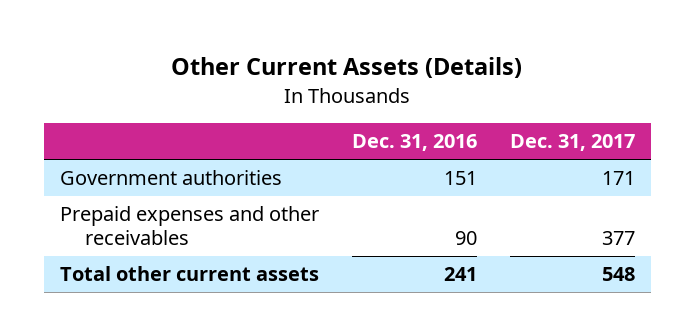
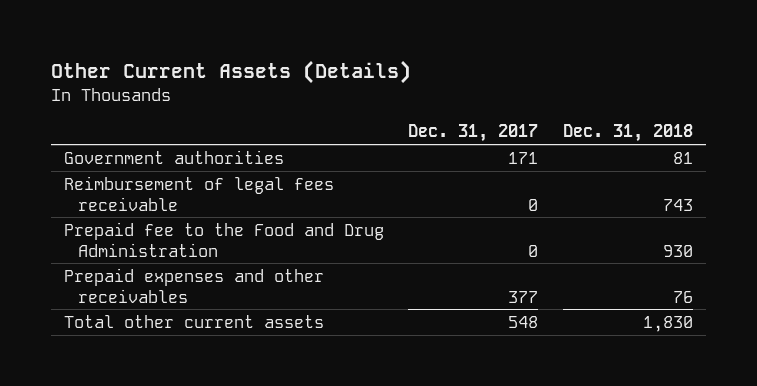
[351,134,477,152] Dec. 31, 2016 -> none
none -> [563,124,694,143] Dec. 31, 2018
none -> [63,175,334,211] Reimbursement of legal fees receivable
none -> [63,221,384,257] Prepaid fee to the Food and Drug Administration

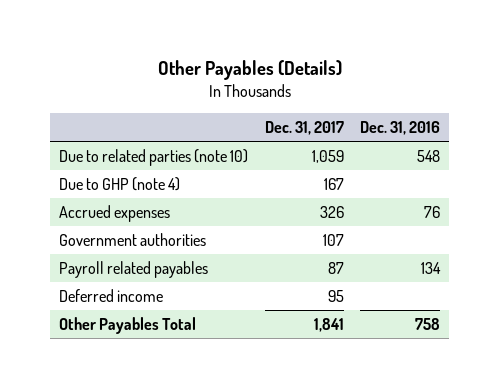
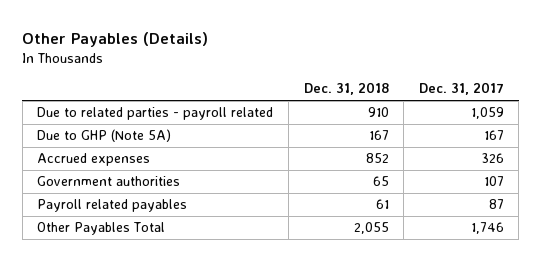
[360,121,441,136] Dec. 31, 2016 -> none
none -> [303,82,389,96] Dec. 31, 2018
[58,148,248,166] Due to related parties (note 10) -> [37,107,274,121] Due to related parties - payroll related
[58,176,180,191] Due to GHP (note 4) -> [37,129,172,143] Due to GHP (Note 5A)
[58,288,163,302] Deferred income -> none
[313,317,344,332] 1,841 -> [470,222,504,235] 1,746

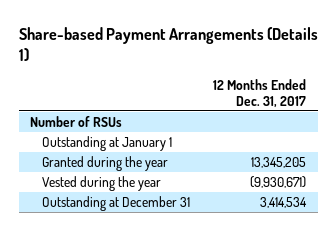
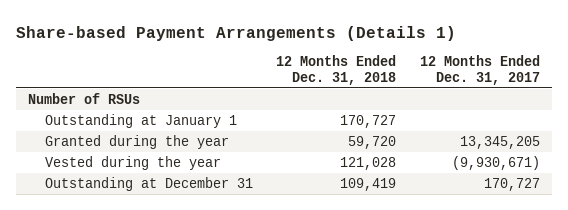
none -> [276,55,397,86] 12 Months Ended Dec. 31, 2018
[260,197,308,209] 3,414,534 -> [483,177,540,191] 170,727

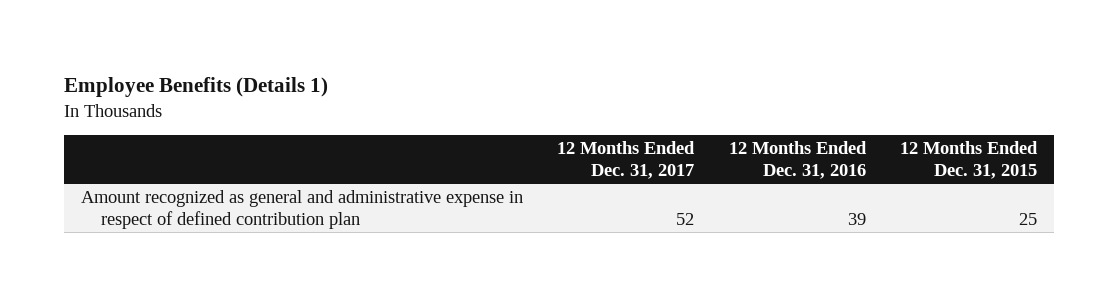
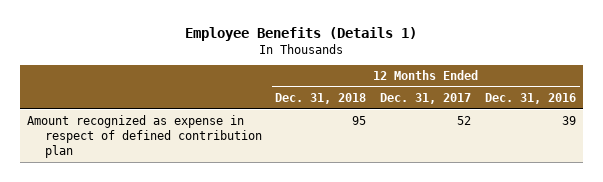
[900,141,1039,180] 12 Months Ended Dec. 31, 2015 -> none
none -> [275,93,367,105] Dec. 31, 2018
[81,190,524,229] Amount recognized as general and administrative expense in respect of defined contribution plan -> [26,115,262,159] Amount recognized as expense in respect of defined contribution plan

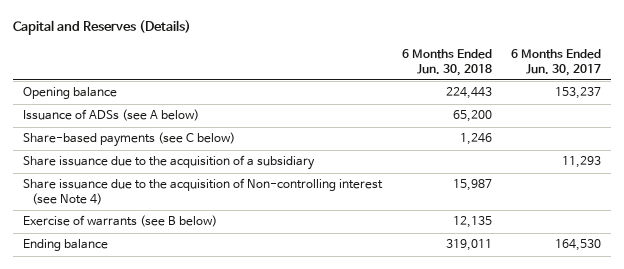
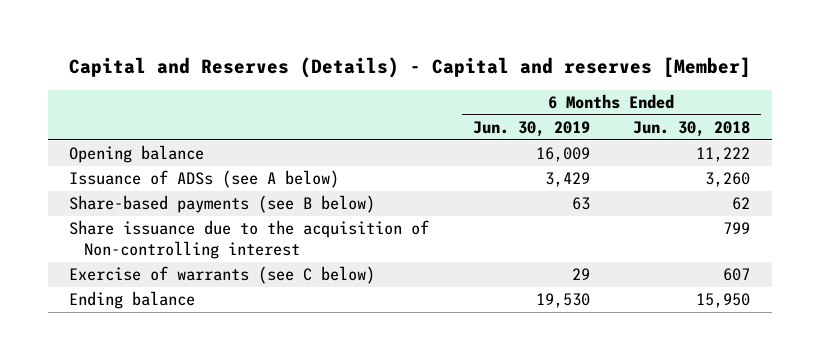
[13,20,192,36] Capital and Reserves (Details) -> [68,57,751,79] Capital and Reserves (Details) - Capital and reserves [Member]
[510,49,601,76] 6 Months Ended Jun. 30, 2017 -> none
none -> [472,121,590,138] Jun. 30, 2019
[23,155,316,171] Share issuance due to the acquisition of a subsidiary -> none
[445,87,492,100] 224,443 -> [695,147,750,163] 11,222
[452,110,492,123] 65,200 -> [704,172,750,188] 3,260
[23,132,236,148] Share-based payments (see C below) -> [69,195,376,214] Share-based payments (see B below)
[459,133,492,146] 1,246 -> [731,197,750,211] 62
[23,178,384,205] Share issuance due to the acquisition of Non-controlling interest (see Note 4) -> [69,220,430,260] Share issuance due to the acquisition of Non-controlling interest
[452,179,492,192] 15,987 -> [722,222,750,235] 799
[23,215,218,228] Exercise of warrants (see B below) -> [69,266,376,285] Exercise of warrants (see C below)
[452,216,492,229] 12,135 -> [722,268,750,282] 607
[445,239,492,252] 319,011 -> [695,293,750,309] 15,950

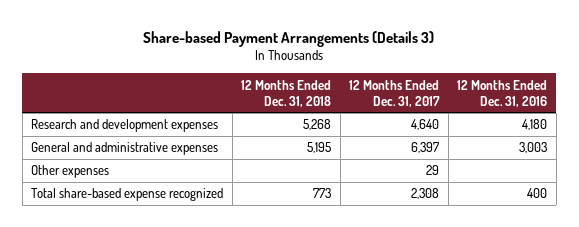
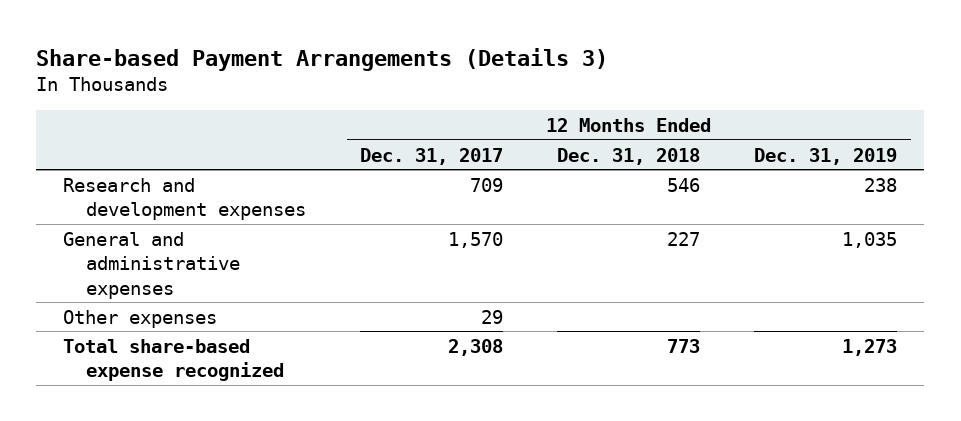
[457,79,548,107] 12 Months Ended Dec. 31, 2016 -> none
none -> [754,147,898,165] Dec. 31, 2019
[303,119,332,131] 5,268 -> [667,177,701,192] 546
[411,119,440,131] 4,640 -> [470,177,504,192] 709
[307,142,332,154] 5,195 -> [667,231,701,246] 227
[411,142,440,154] 6,397 -> [448,231,504,248] 1,570

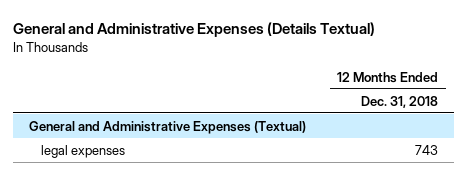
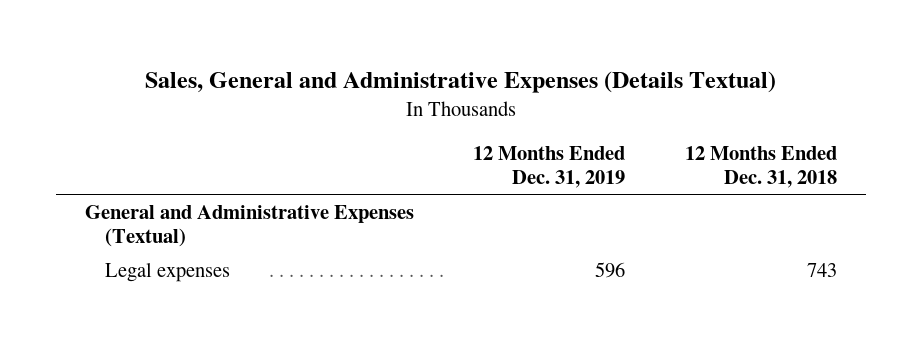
[13,21,376,37] General and Administrative Expenses (Details Textual) -> [144,70,776,93] Sales, General and Administrative Expenses (Details Textual)
none -> [473,145,626,189] 12 Months Ended Dec. 31, 2019
[41,144,126,158] legal expenses -> [105,262,231,282] Legal expenses

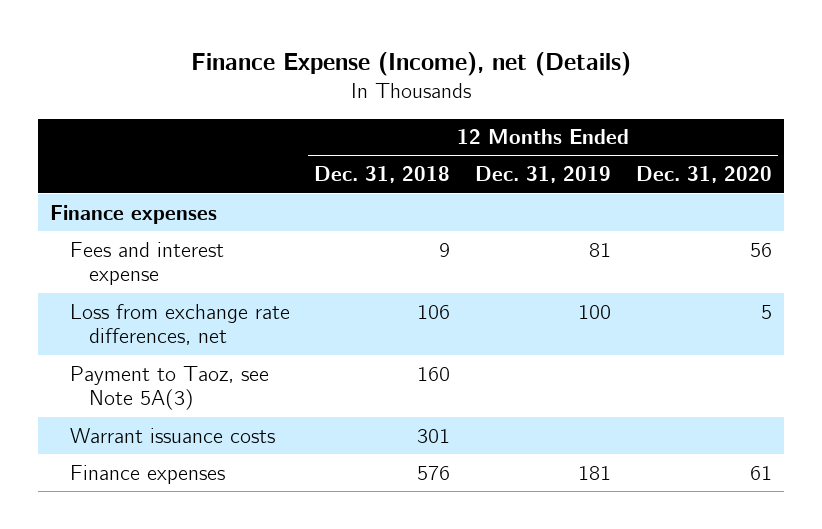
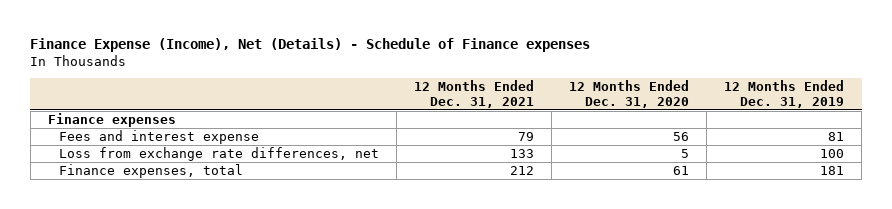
[190,51,631,76] Finance Expense (Income), net (Details) -> [30,38,591,53] Finance Expense (Income), Net (Details) - Schedule of Finance expenses
[314,166,451,184] Dec. 31, 2018 -> none
none -> [414,80,535,108] 12 Months Ended Dec. 31, 2021
[69,365,269,411] Payment to Taoz, see Note 5A(3) -> none
[69,427,275,443] Warrant issuance costs -> none
[69,464,225,484] Finance expenses -> [59,164,244,179] Finance expenses, total

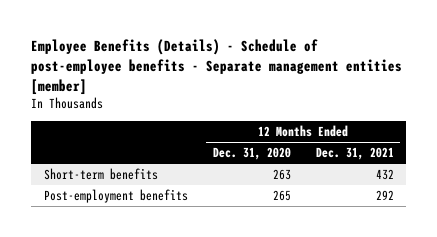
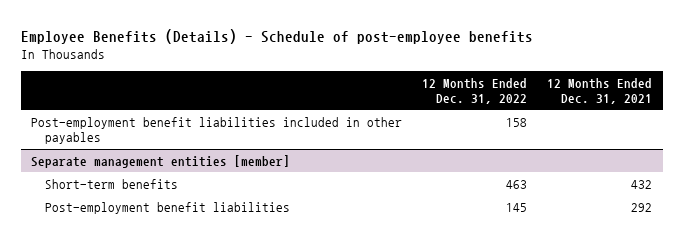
[31,39,403,95] Employee Benefits (Details) - Schedule of post-employee benefits - Separate management entities [member] -> [20,28,533,44] Employee Benefits (Details) - Schedule of post-employee benefits
[212,147,291,161] Dec. 31, 2020 -> none
none -> [422,77,528,105] 12 Months Ended Dec. 31, 2022
none -> [30,116,402,145] Post-employment benefit liabilities included in other payables
none -> [30,154,290,168] Separate management entities [member]
[43,189,188,204] Post-employment benefits -> [44,201,290,214] Post-employment benefit liabilities

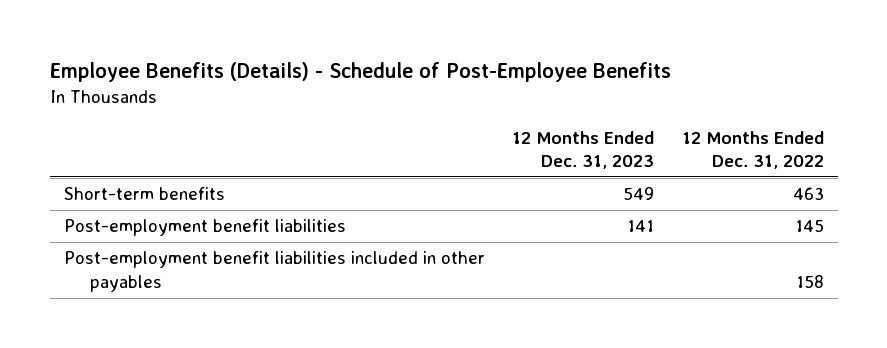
[20,28,533,44] Employee Benefits (Details) - Schedule of post-employee benefits -> [49,62,671,83] Employee Benefits (Details) - Schedule of Post-Employee Benefits
[547,77,653,105] 12 Months Ended Dec. 31, 2021 -> none
none -> [512,130,655,170] 12 Months Ended Dec. 31, 2023
[30,154,290,168] Separate management entities [member] -> none
[30,116,402,145] Post-employment benefit liabilities included in other payables -> [63,251,485,292] Post-employment benefit liabilities included in other payables

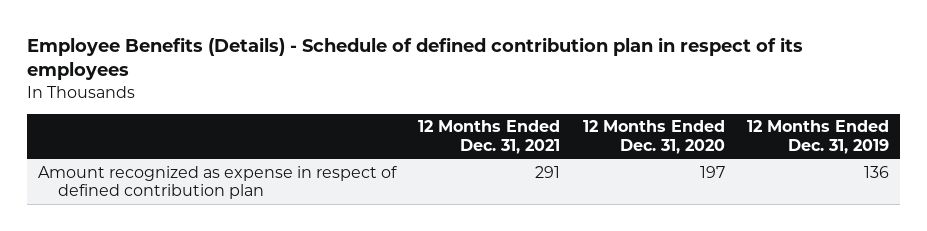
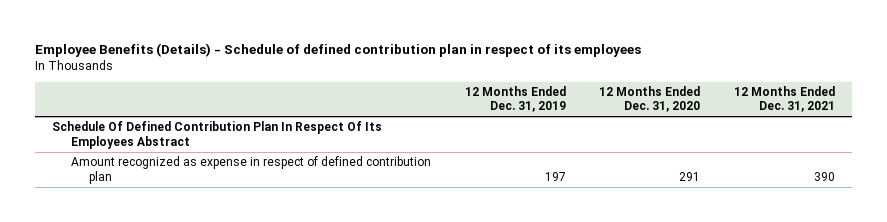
none -> [51,121,382,149] Schedule Of Defined Contribution Plan In Respect Of Its Employees Abstract
[535,165,561,178] 291 -> [814,171,836,181] 390
[699,165,725,178] 197 -> [679,171,701,181] 291
[863,165,889,178] 136 -> [544,171,566,181] 197

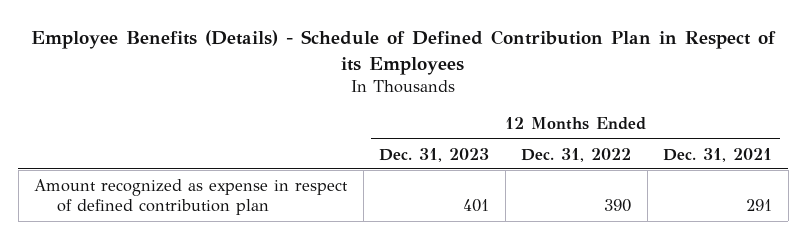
[34,42,641,57] Employee Benefits (Details) - Schedule of defined contribution plan in respect of its employees -> [31,29,777,75] Employee Benefits (Details) - Schedule of Defined Contribution Plan in Respect of its Employees
[464,85,566,113] 12 Months Ended Dec. 31, 2019 -> none
[599,85,701,113] 12 Months Ended Dec. 31, 2020 -> none
none -> [379,147,490,162] Dec. 31, 2023
none -> [521,147,632,162] Dec. 31, 2022
[51,121,382,149] Schedule Of Defined Contribution Plan In Respect Of Its Employees Abstract -> none
[814,171,836,181] 390 -> [746,199,773,212] 291

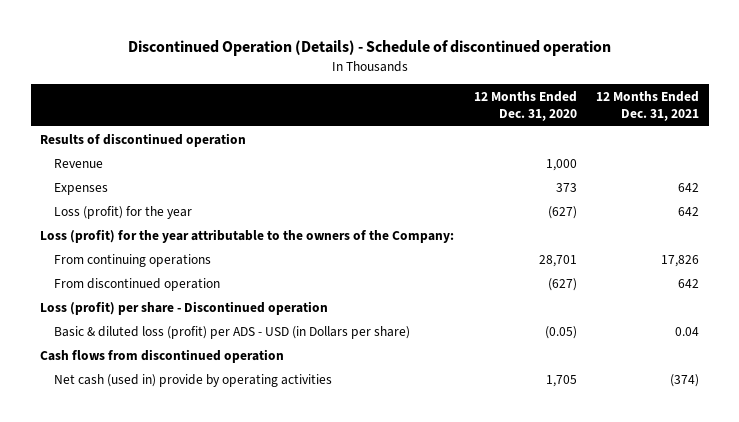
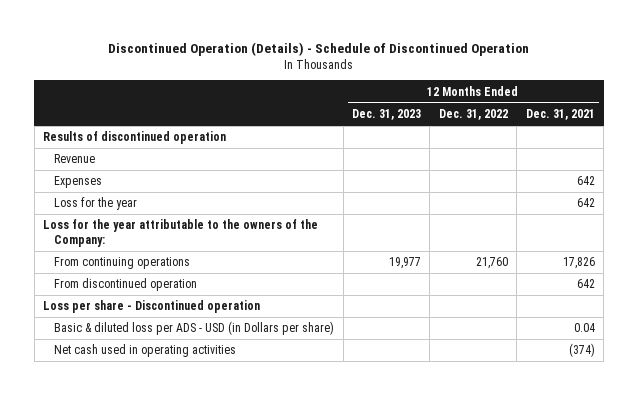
[127,40,611,57] Discontinued Operation (Details) - Schedule of discontinued operation -> [107,41,529,56] Discontinued Operation (Details) - Schedule of Discontinued Operation
[473,90,577,121] 12 Months Ended Dec. 31, 2020 -> none
none -> [351,109,421,121] Dec. 31, 2023
none -> [438,109,508,121] Dec. 31, 2022
[54,205,193,219] Loss (profit) for the year -> [54,197,138,211] Loss for the year
[40,228,455,243] Loss (profit) for the year attributable to the owners of the Company: -> [43,219,319,247] Loss for the year attributable to the owners of the Company:
[40,348,285,363] Cash flows from discontinued operation -> none
[40,300,329,315] Loss (profit) per share - Discontinued operation -> [43,300,261,314] Loss per share - Discontinued operation
[54,325,411,339] Basic & diluted loss (profit) per ADS - USD (in Dollars per share) -> [54,321,335,336] Basic & diluted loss per ADS - USD (in Dollars per share)
[54,373,333,387] Net cash (used in) provide by operating activities -> [54,344,237,358] Net cash used in operating activities

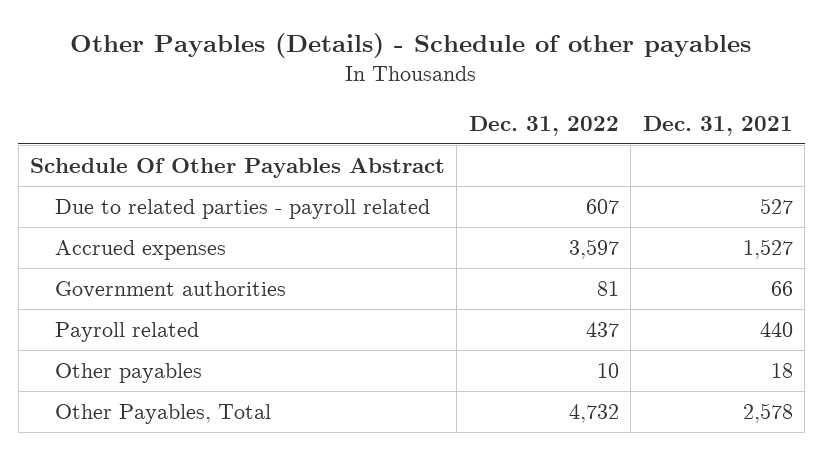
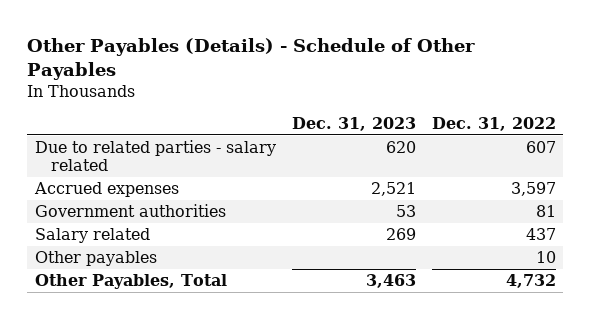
[70,32,752,58] Other Payables (Details) - Schedule of other payables -> [27,37,476,80] Other Payables (Details) - Schedule of Other Payables
[642,115,793,136] Dec. 31, 2021 -> none
none -> [291,117,416,132] Dec. 31, 2023
[30,157,446,178] Schedule Of Other Payables Abstract -> none
[54,198,430,219] Due to related parties - payroll related -> [35,139,277,171] Due to related parties - salary related
[54,321,199,342] Payroll related -> [35,227,151,243] Salary related

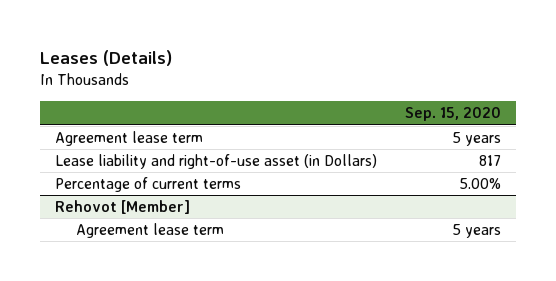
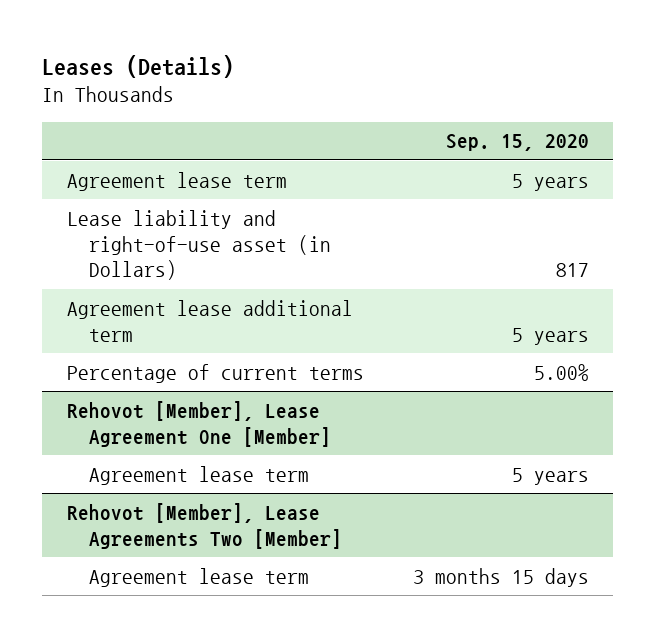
none -> [66,299,353,342] Agreement lease additional term
[54,200,190,215] Rehovot [Member] -> none
none -> [66,400,331,447] Rehovot [Member], Lease Agreement One [Member]
none -> [66,502,342,549] Rehovot [Member], Lease Agreements Two [Member]
none -> [88,567,309,587] Agreement lease term

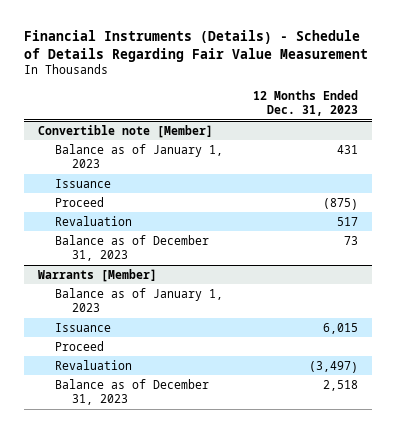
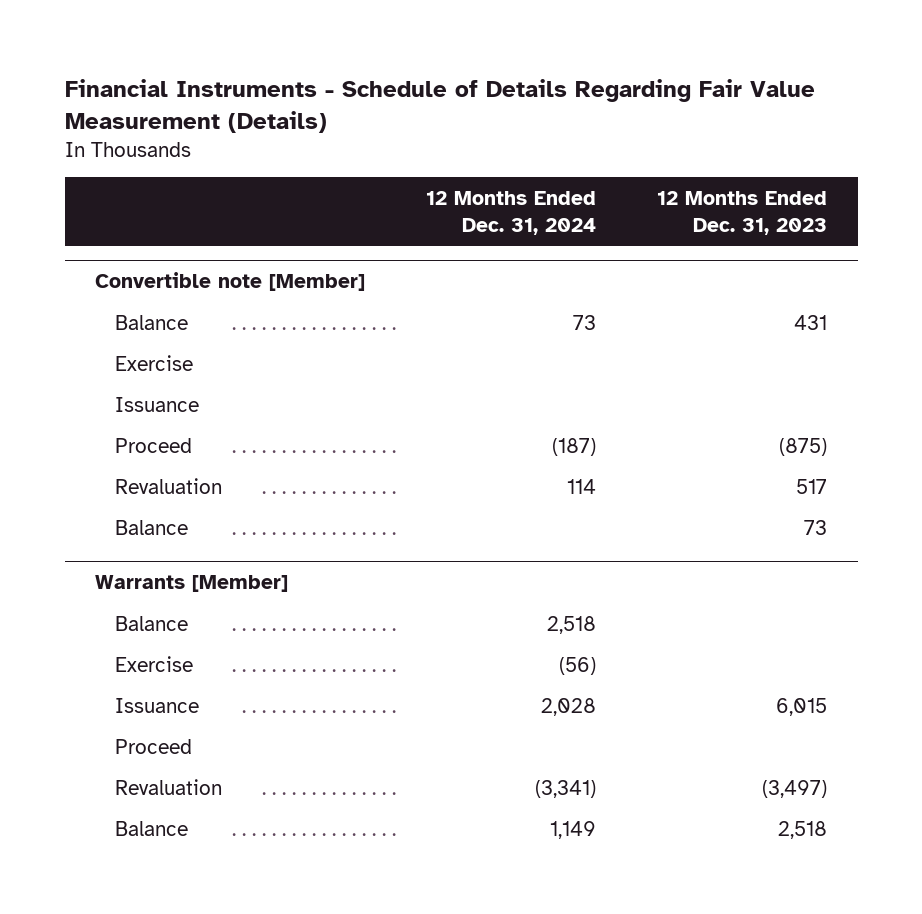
[23,30,368,63] Financial Instruments (Details) - Schedule of Details Regarding Fair Value Measurement -> [64,78,815,133] Financial Instruments - Schedule of Details Regarding Fair Value Measurement (Details)
none -> [426,191,597,235] 12 Months Ended Dec. 31, 2024
[55,143,224,169] Balance as of January 1, 2023 -> [115,314,189,330] Balance
none -> [115,354,194,371] Exercise
[55,234,210,262] Balance as of December 31, 2023 -> [115,519,189,535] Balance
[55,287,224,313] Balance as of January 1, 2023 -> [115,615,189,631] Balance
none -> [115,655,194,672] Exercise
[55,378,210,406] Balance as of December 31, 2023 -> [115,820,189,836] Balance

